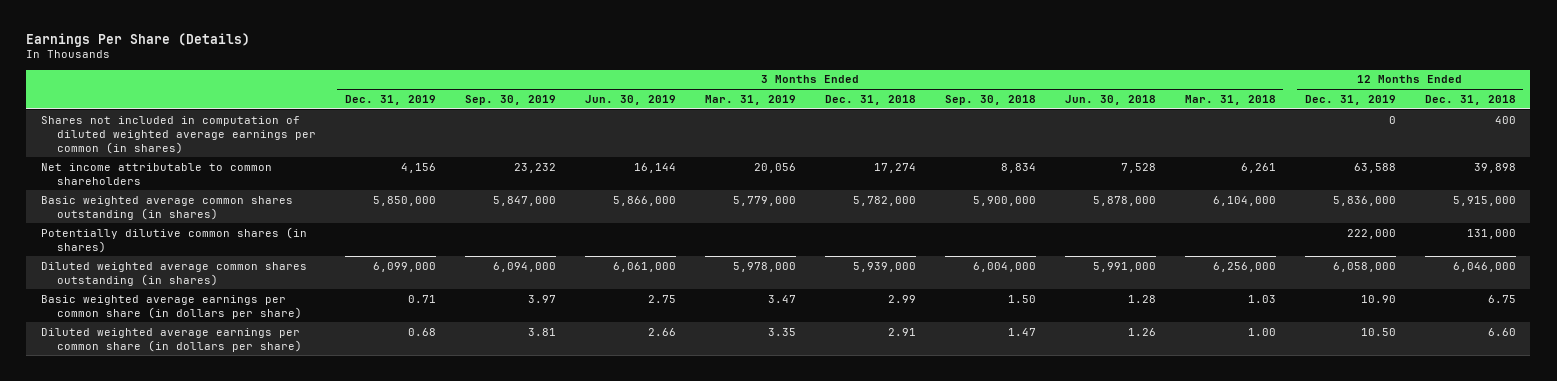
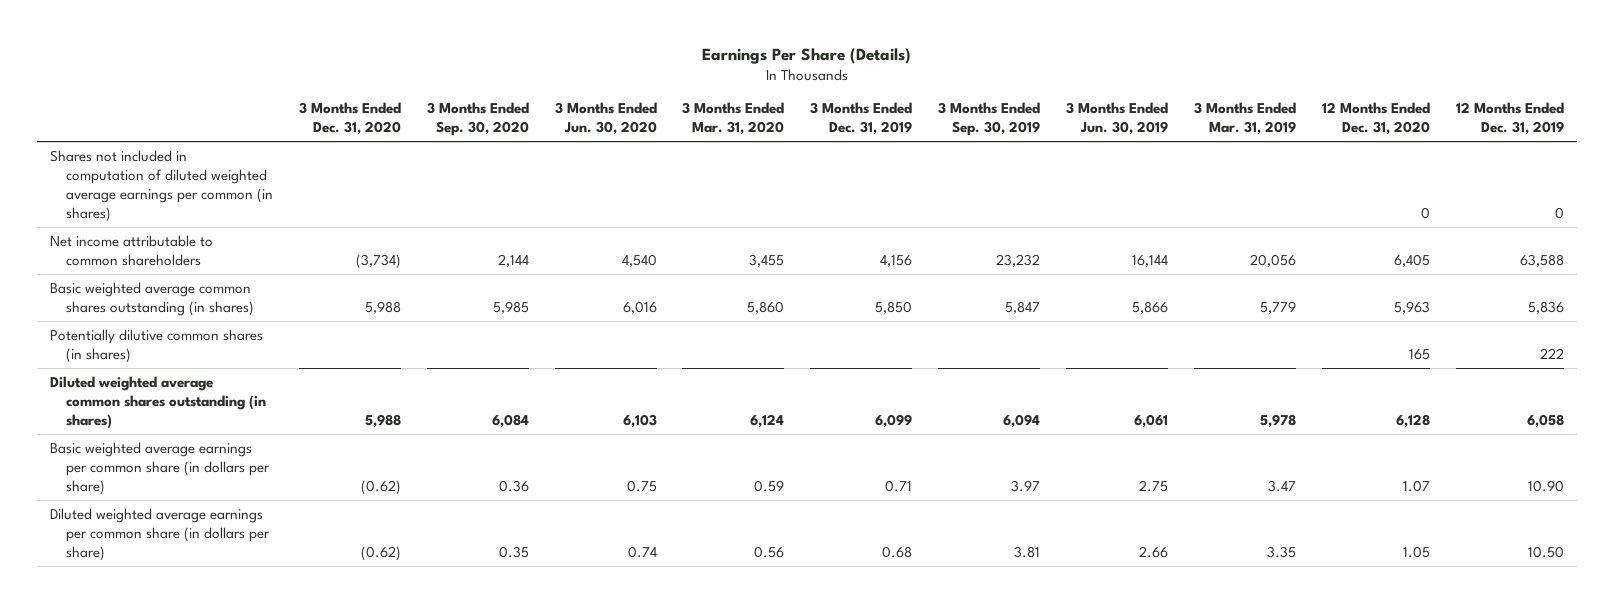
[824,94,916,105] Dec. 31, 2018 -> none
[944,94,1036,105] Sep. 30, 2018 -> none
[1064,94,1156,105] Jun. 30, 2018 -> none
[1184,94,1276,105] Mar. 31, 2018 -> none
[1424,94,1516,105] Dec. 31, 2018 -> none
none -> [298,102,401,136] 3 Months Ended Dec. 31, 2020
none -> [426,102,529,137] 3 Months Ended Sep. 30, 2020
none -> [554,102,657,136] 3 Months Ended Jun. 30, 2020
none -> [682,102,785,136] 3 Months Ended Mar. 31, 2020
none -> [1321,102,1430,136] 12 Months Ended Dec. 31, 2020
[372,195,436,206] 5,850,000 -> [875,300,913,314] 5,850
[492,195,556,206] 5,847,000 -> [1005,300,1041,314] 5,847
[612,195,676,206] 5,866,000 -> [1132,300,1169,314] 5,866
[732,195,796,206] 5,779,000 -> [1259,300,1296,314] 5,779
[1332,195,1396,206] 5,836,000 -> [1527,300,1564,314] 5,836
[1346,228,1396,239] 222,000 -> [1539,347,1564,359] 222
[372,261,436,272] 6,099,000 -> [875,413,913,428] 6,099
[492,261,556,272] 6,094,000 -> [1003,413,1041,428] 6,094
[612,261,676,272] 6,061,000 -> [1134,413,1169,428] 6,061
[732,261,796,272] 5,978,000 -> [1259,413,1296,428] 5,978
[1332,261,1396,272] 6,058,000 -> [1526,413,1564,428] 6,058

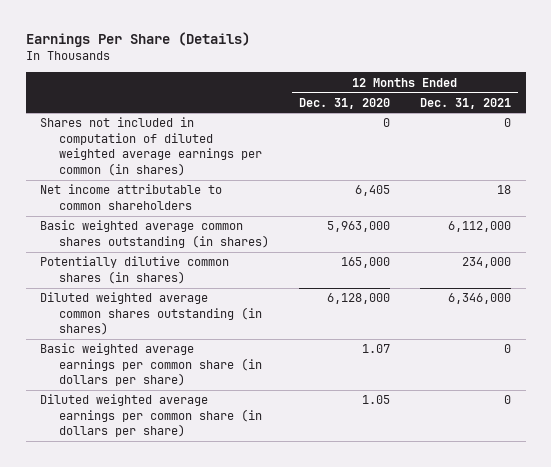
[298,102,401,136] 3 Months Ended Dec. 31, 2020 -> none
[426,102,529,137] 3 Months Ended Sep. 30, 2020 -> none
[554,102,657,136] 3 Months Ended Jun. 30, 2020 -> none
[682,102,785,136] 3 Months Ended Mar. 31, 2020 -> none
[810,102,913,136] 3 Months Ended Dec. 31, 2019 -> none
[938,102,1041,137] 3 Months Ended Sep. 30, 2019 -> none
[1066,102,1169,136] 3 Months Ended Jun. 30, 2019 -> none
[1193,102,1296,136] 3 Months Ended Mar. 31, 2019 -> none
[1455,102,1564,136] 12 Months Ended Dec. 31, 2019 -> none
none -> [419,97,511,109] Dec. 31, 2021
[1393,300,1430,314] 5,963 -> [327,221,391,233] 5,963,000
[1408,348,1430,360] 165 -> [341,257,391,269] 165,000
[1395,413,1430,428] 6,128 -> [327,293,391,305] 6,128,000

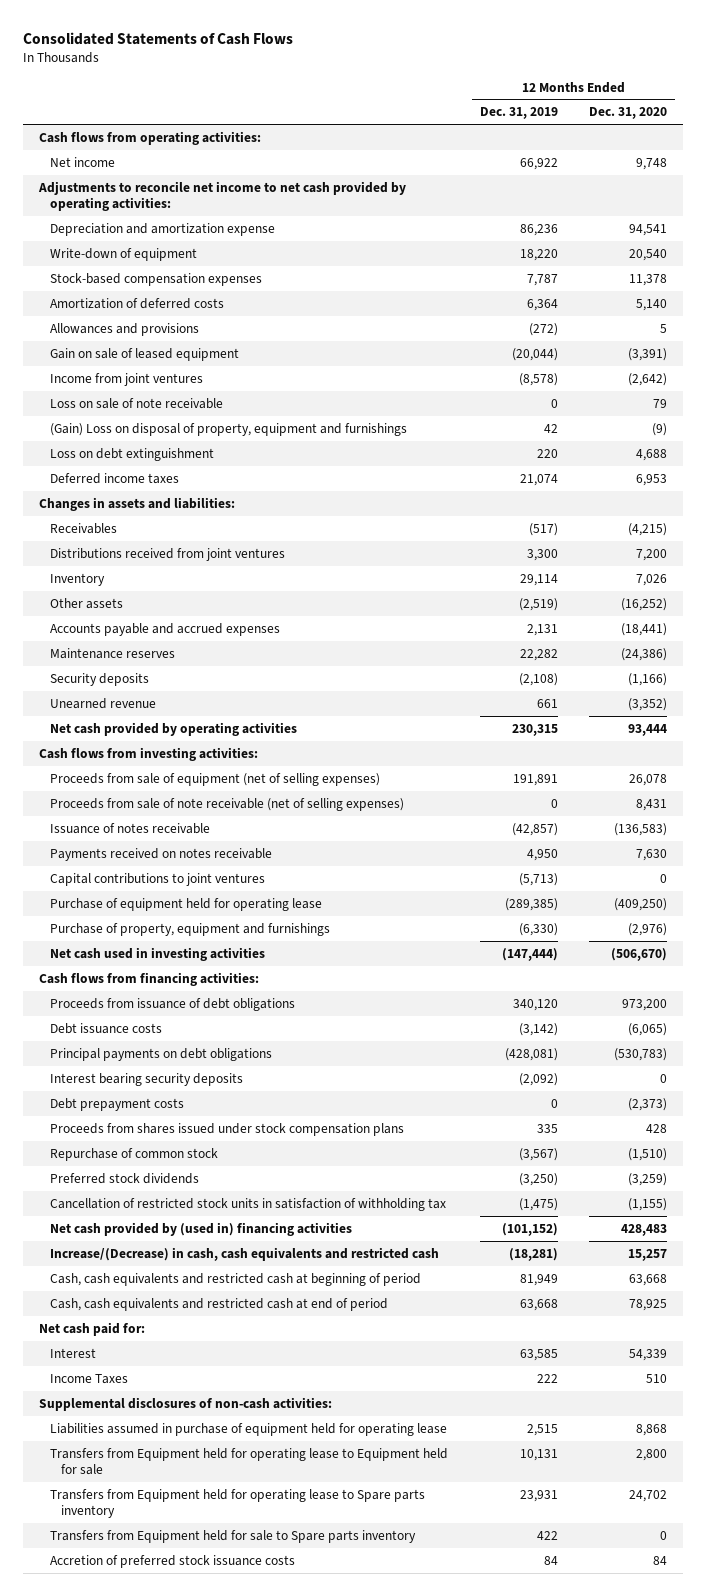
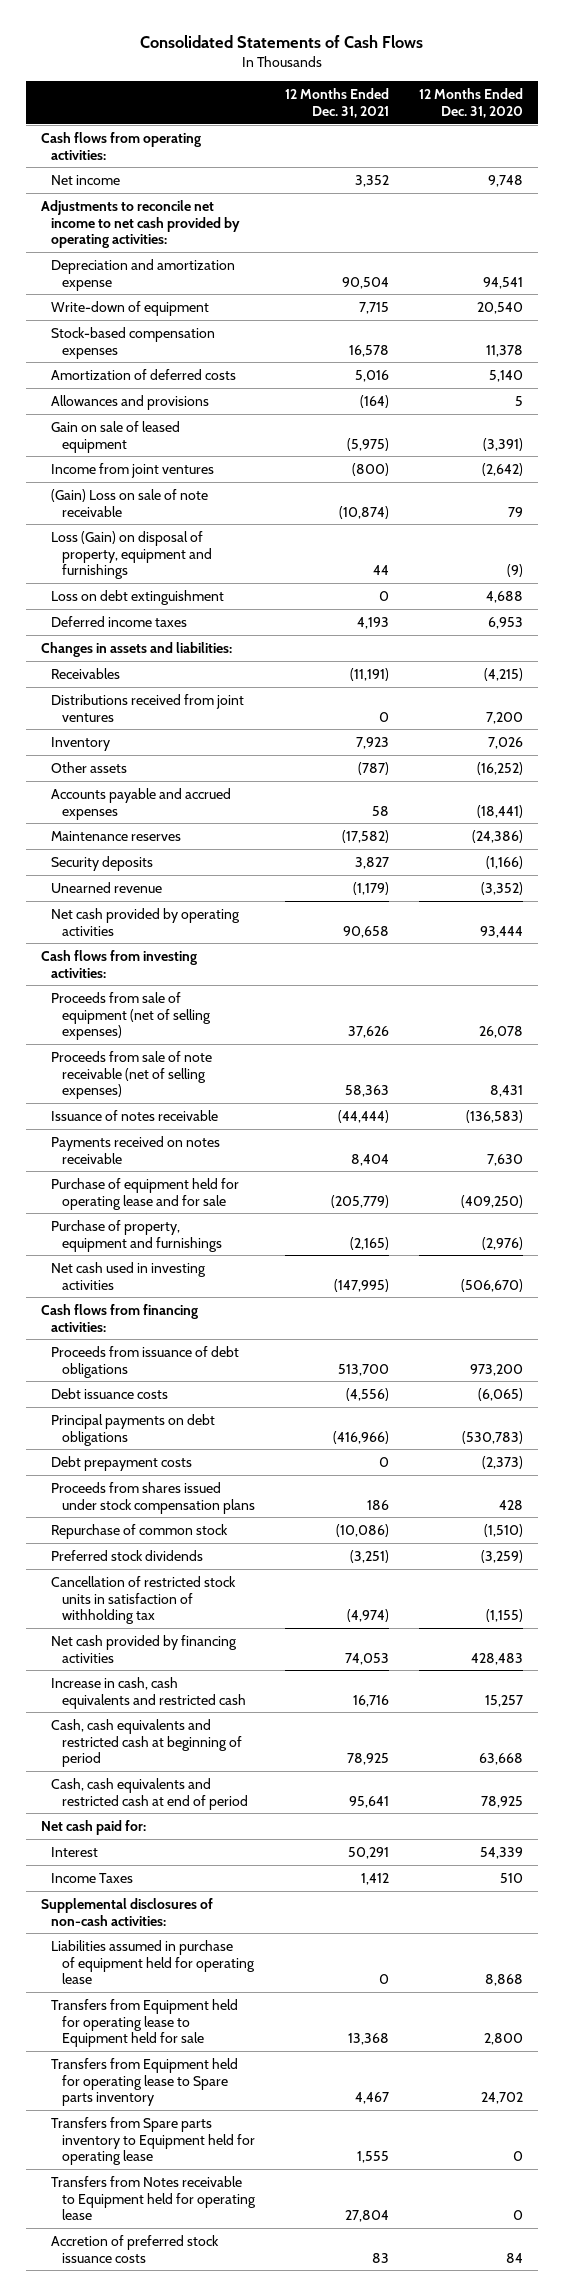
[479,107,558,120] Dec. 31, 2019 -> none
none -> [284,88,389,118] 12 Months Ended Dec. 31, 2021
[49,397,223,409] Loss on sale of note receivable -> [51,488,209,517] (Gain) Loss on sale of note receivable
[49,422,407,436] (Gain) Loss on disposal of property, equipment and furnishings -> [51,530,213,580] Loss (Gain) on disposal of property, equipment and furnishings
[49,872,265,886] Capital contributions to joint ventures -> none
[49,897,322,911] Purchase of equipment held for operating lease -> [51,1177,240,1210] Purchase of equipment held for operating lease and for sale
[49,1072,243,1086] Interest bearing security deposits -> none
[49,1221,352,1236] Net cash provided by (used in) financing activities -> [51,1634,238,1663] Net cash provided by financing activities
[49,1246,439,1261] Increase/(Decrease) in cash, cash equivalents and restricted cash -> [51,1676,247,1709] Increase in cash, cash equivalents and restricted cash
[49,1529,416,1543] Transfers from Equipment held for sale to Spare parts inventory -> [51,2116,256,2166] Transfers from Spare parts inventory to Equipment held for operating lease
none -> [51,2175,257,2221] Transfers from Notes receivable to Equipment held for operating lease

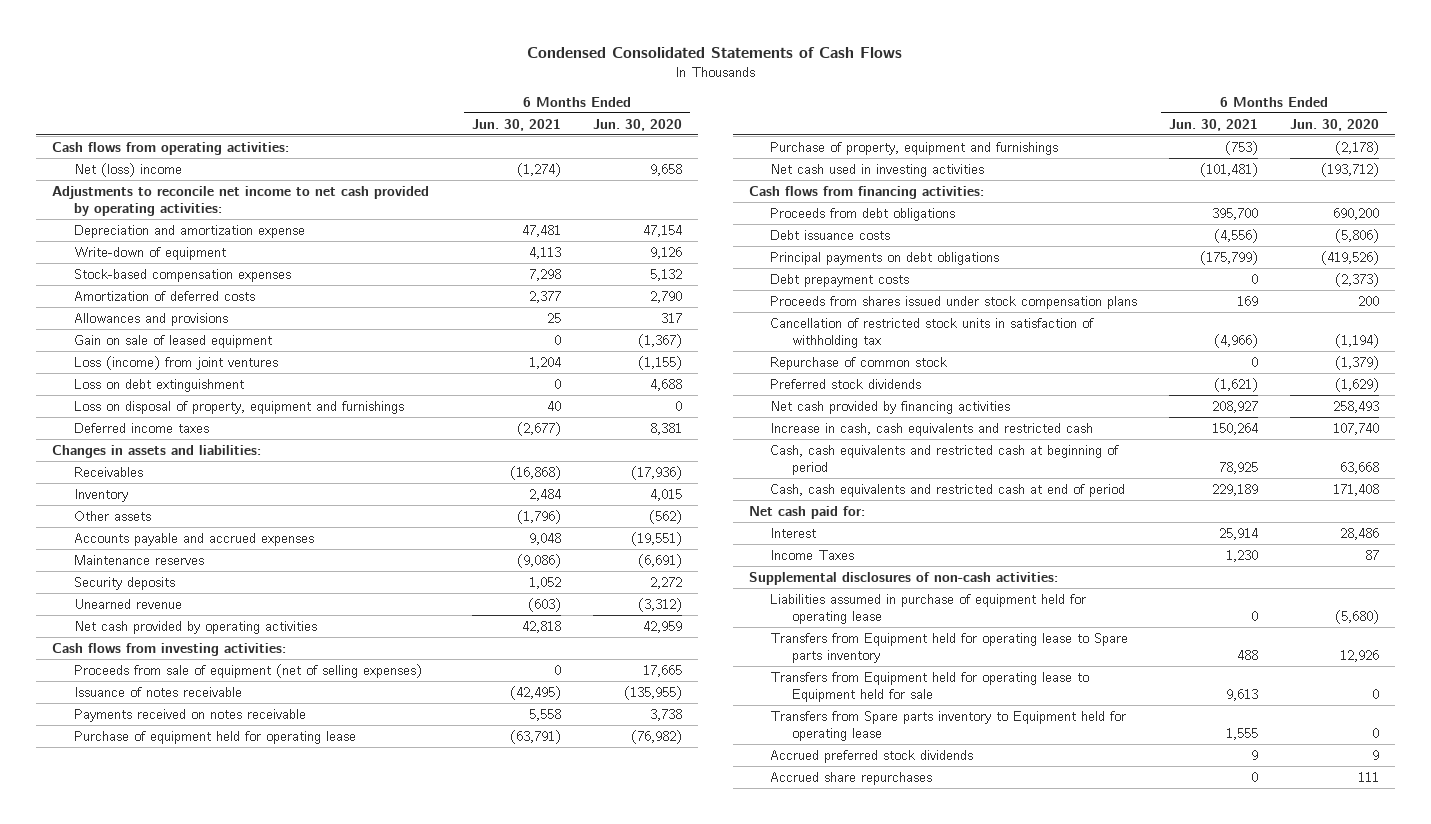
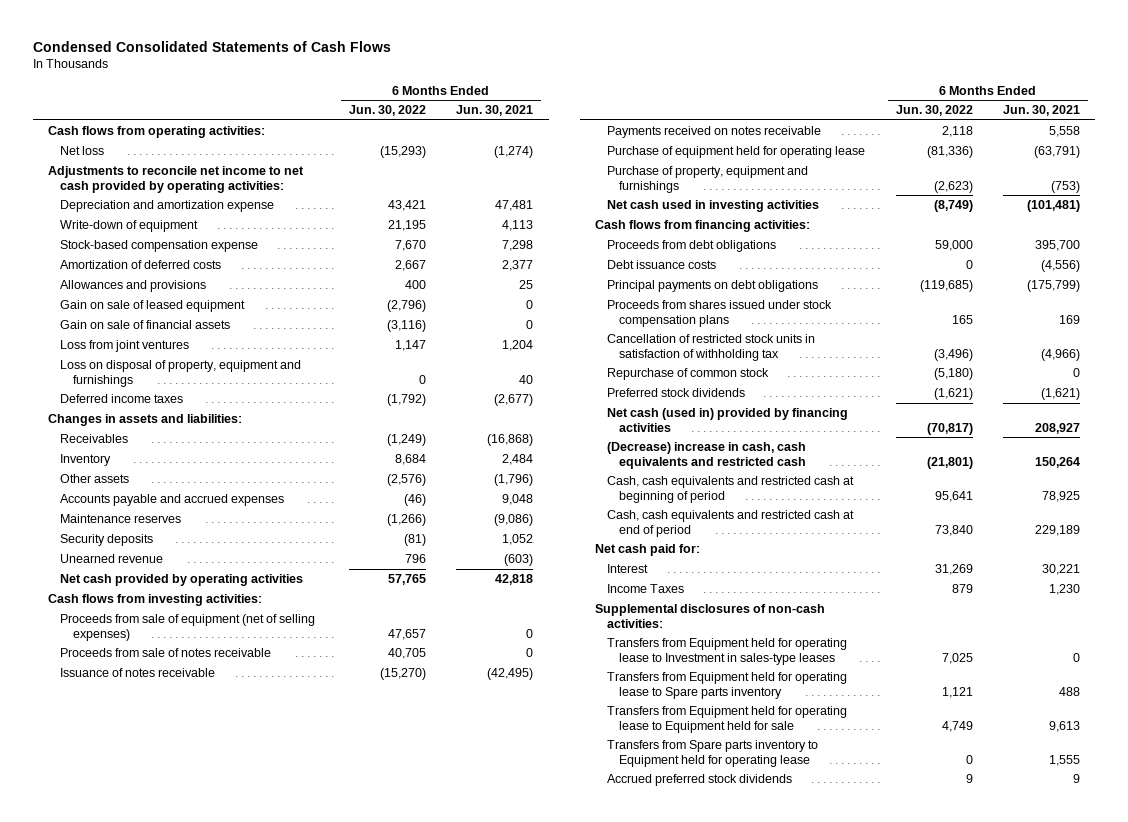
[592,118,682,131] Jun. 30, 2020 -> none
none -> [348,105,426,117] Jun. 30, 2022
[73,162,182,177] Net (loss) income -> [60,146,105,156] Net loss
[73,268,291,282] Stock-based compensation expenses -> [60,240,259,253] Stock-based compensation expense
[73,378,244,392] Loss on debt extinguishment -> none
none -> [60,320,231,330] Gain on sale of financial assets
[73,355,278,370] Loss (income) from joint ventures -> [60,340,190,353] Loss from joint ventures
none -> [60,648,272,658] Proceeds from sale of notes receivable
[770,273,910,287] Debt prepayment costs -> none
[770,400,1011,414] Net cash provided by financing activities -> [607,408,849,432] Net cash (used in) provided by financing activities
[770,422,1094,436] Increase in cash, cash equivalents and restricted cash -> [607,442,807,469] (Decrease) increase in cash, cash equivalents and restricted cash
[1218,527,1258,540] 25,914 -> [1042,564,1081,576] 30,221
[770,593,1087,625] Liabilities assumed in purchase of equipment held for operating lease -> none
none -> [607,638,848,665] Transfers from Equipment held for operating lease to Investment in sales-type leases
[770,771,933,785] Accrued share repurchases -> none

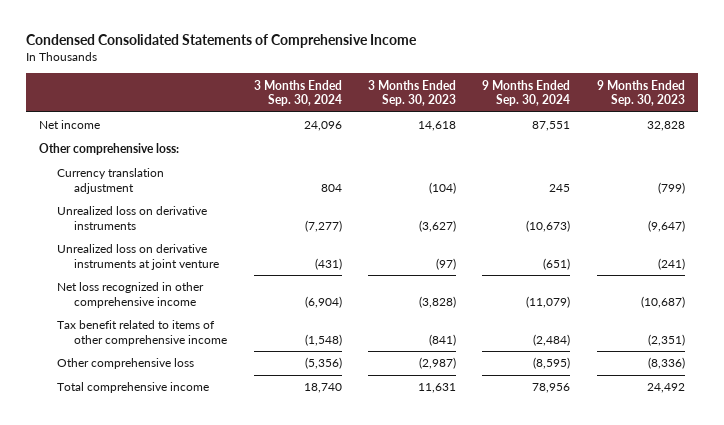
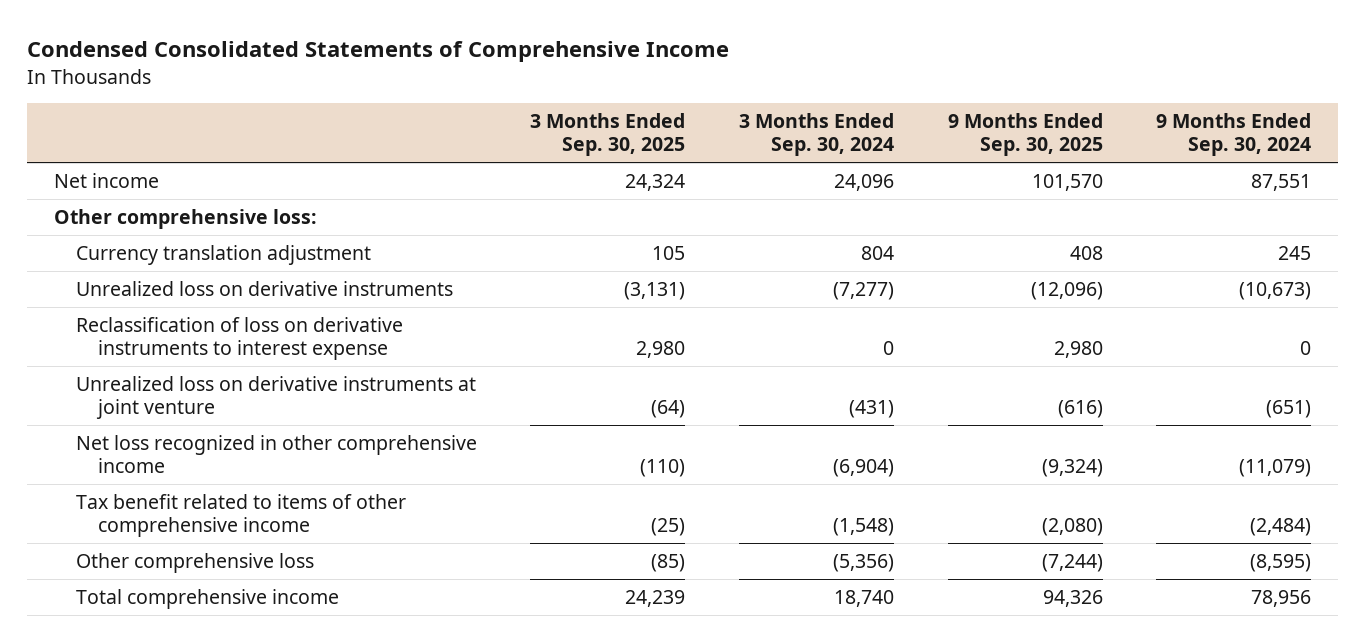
[367,79,456,107] 3 Months Ended Sep. 30, 2023 -> none
[596,79,685,107] 9 Months Ended Sep. 30, 2023 -> none
none -> [530,112,686,157] 3 Months Ended Sep. 30, 2025
none -> [947,112,1103,157] 9 Months Ended Sep. 30, 2025
none -> [75,316,403,361] Reclassification of loss on derivative instruments to interest expense

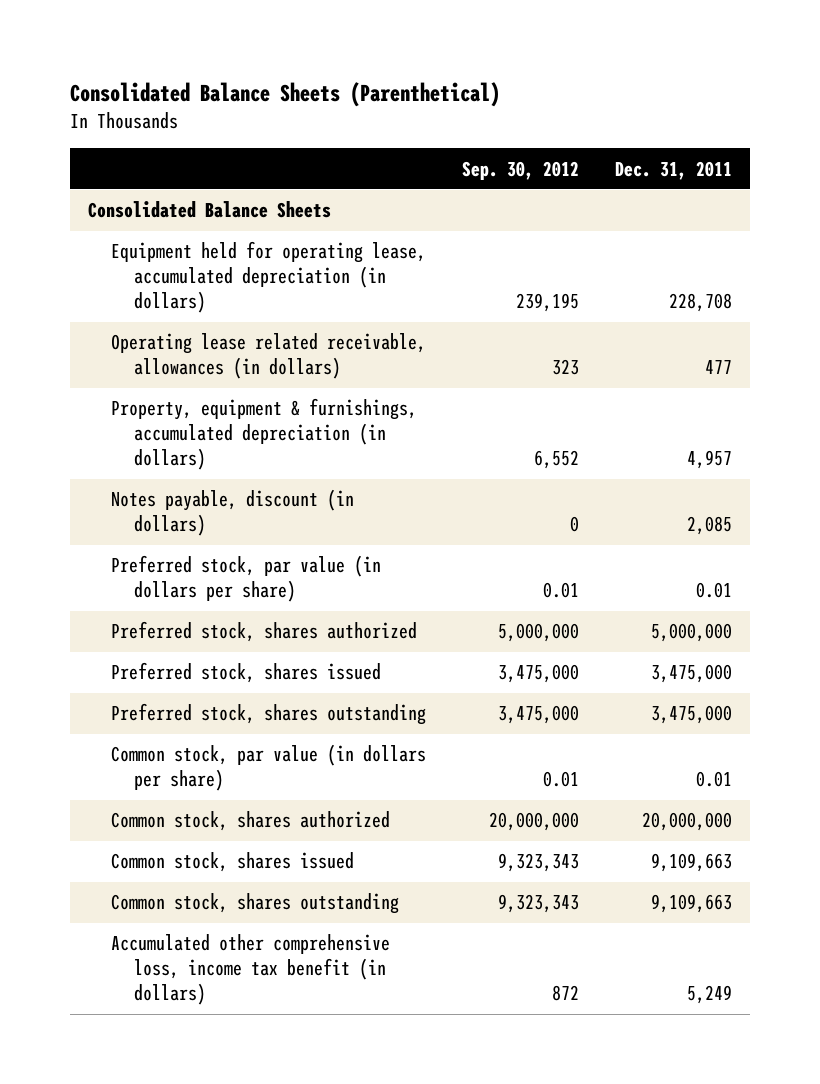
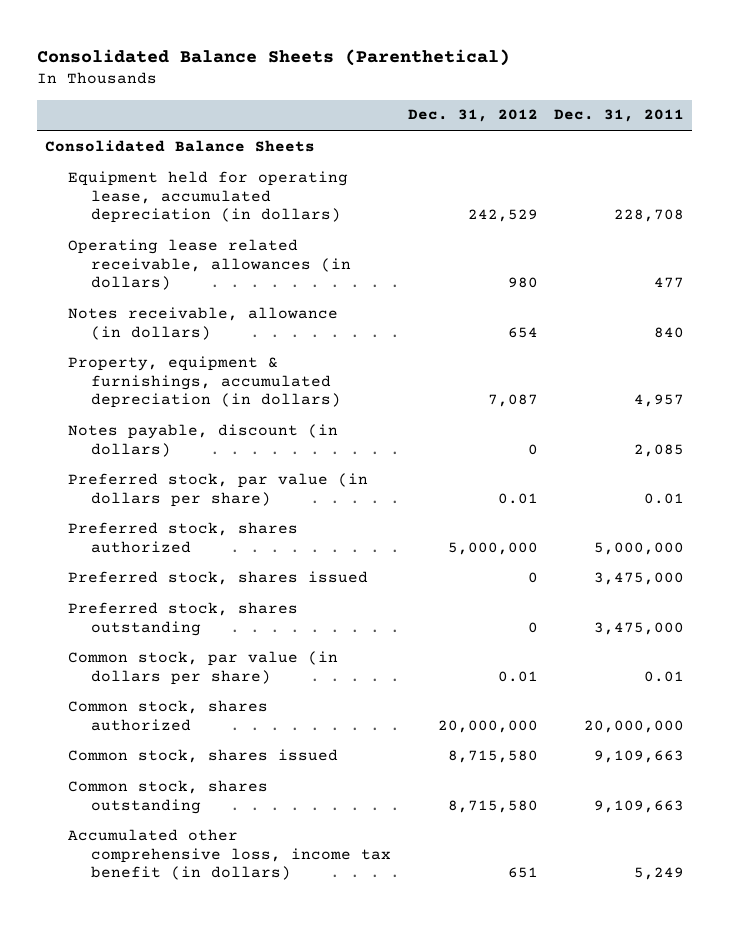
[462,160,580,180] Sep. 30, 2012 -> none
none -> [407,109,538,123] Dec. 31, 2012
none -> [68,306,339,340] Notes receivable, allowance (in dollars)

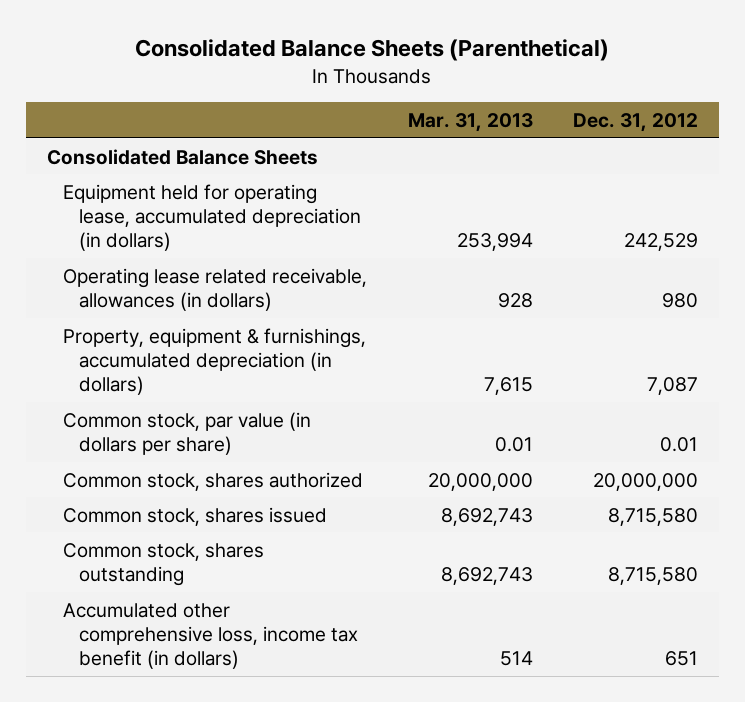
[554,109,685,123] Dec. 31, 2011 -> none
none -> [407,112,533,132] Mar. 31, 2013
[68,306,339,340] Notes receivable, allowance (in dollars) -> none
[68,423,339,457] Notes payable, discount (in dollars) -> none
[68,472,369,507] Preferred stock, par value (in dollars per share) -> none
[68,521,299,553] Preferred stock, shares authorized -> none
[68,570,369,585] Preferred stock, shares issued -> none
[68,601,299,636] Preferred stock, shares outstanding -> none

